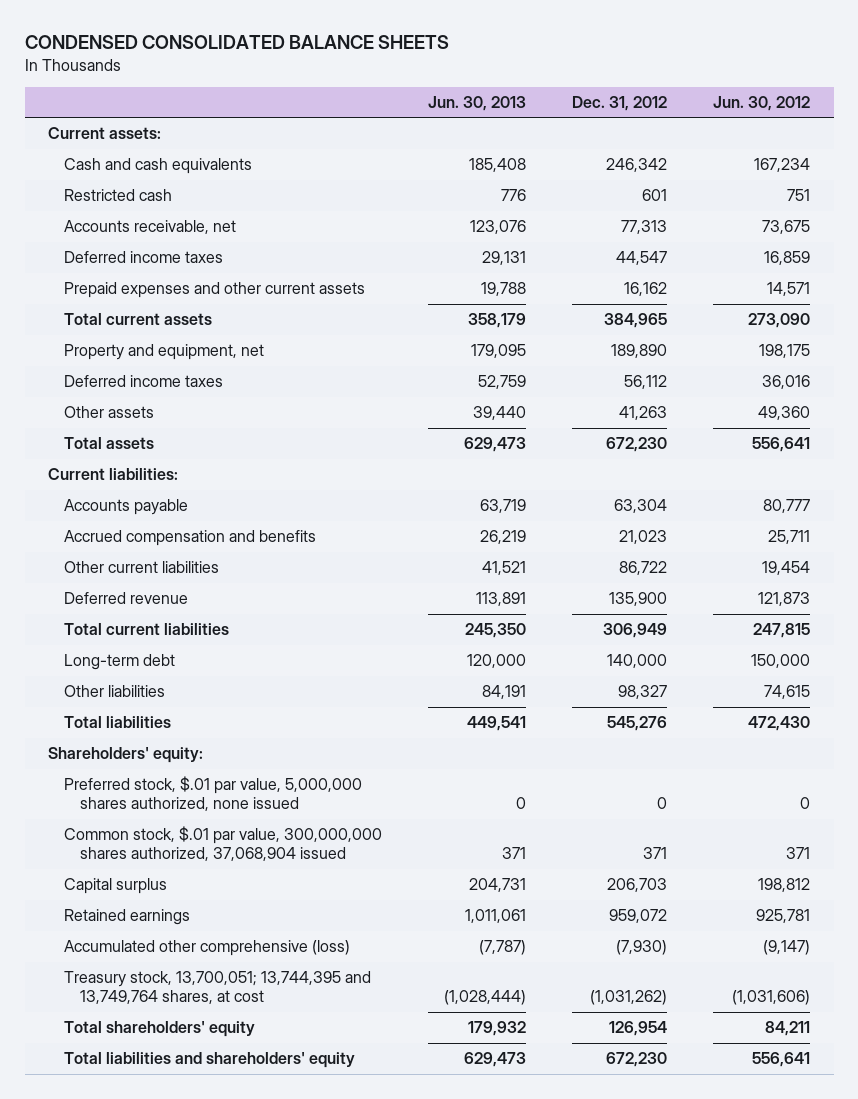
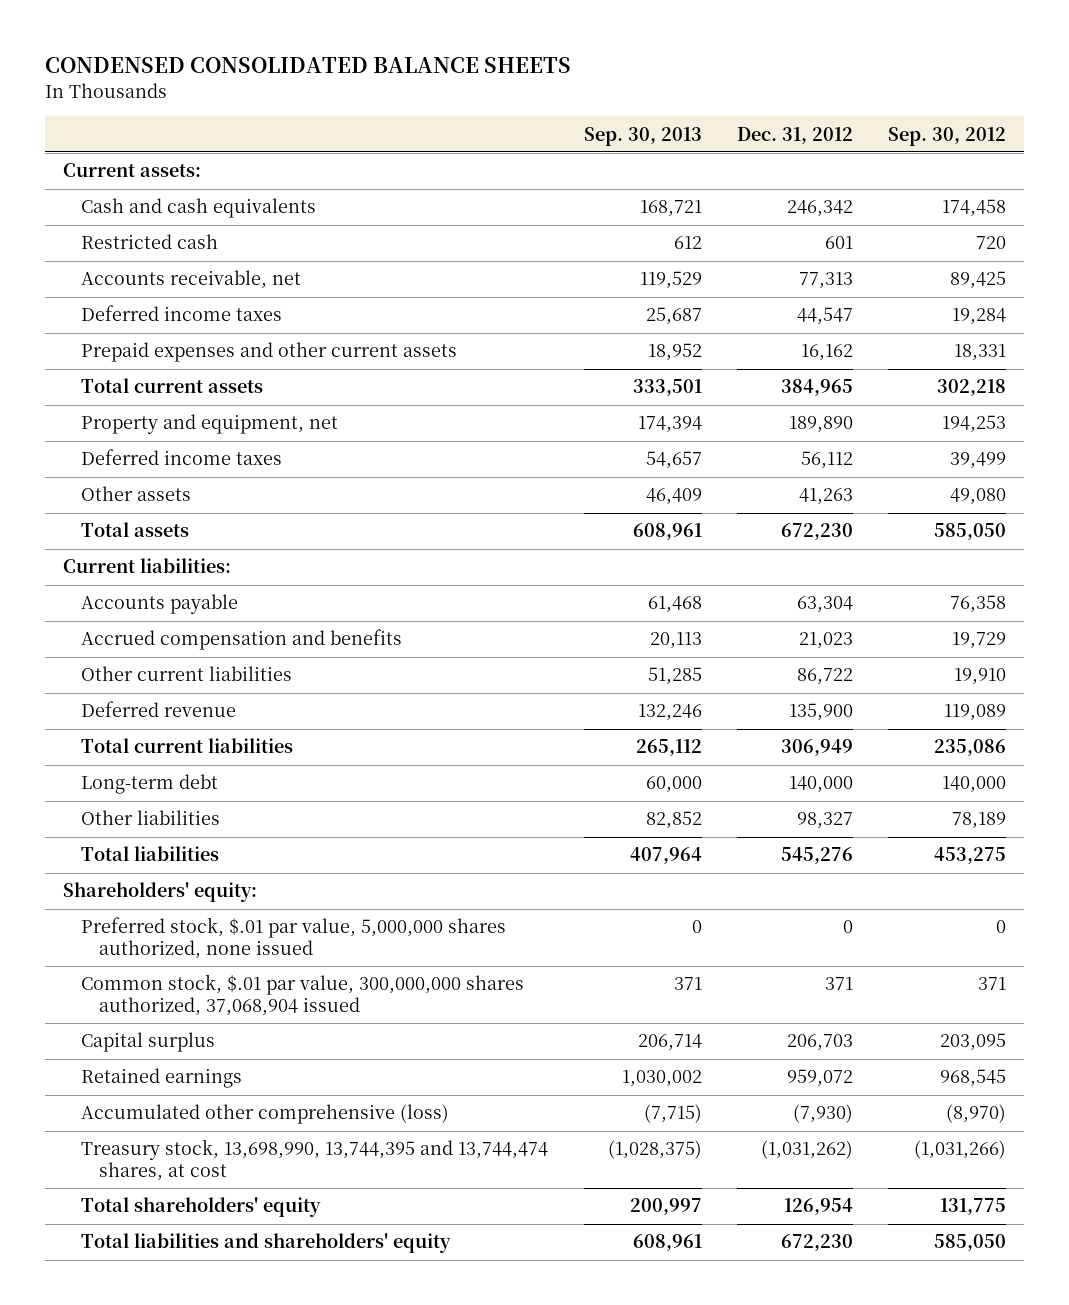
[428,95,527,111] Jun. 30, 2013 -> none
[713,95,811,111] Jun. 30, 2012 -> none
none -> [583,126,702,146] Sep. 30, 2013
none -> [888,126,1007,146] Sep. 30, 2012
[63,971,371,1005] Treasury stock, 13,700,051; 13,744,395 and 13,749,764 shares, at cost -> [81,1139,549,1181] Treasury stock, 13,698,990, 13,744,395 and 13,744,474 shares, at cost

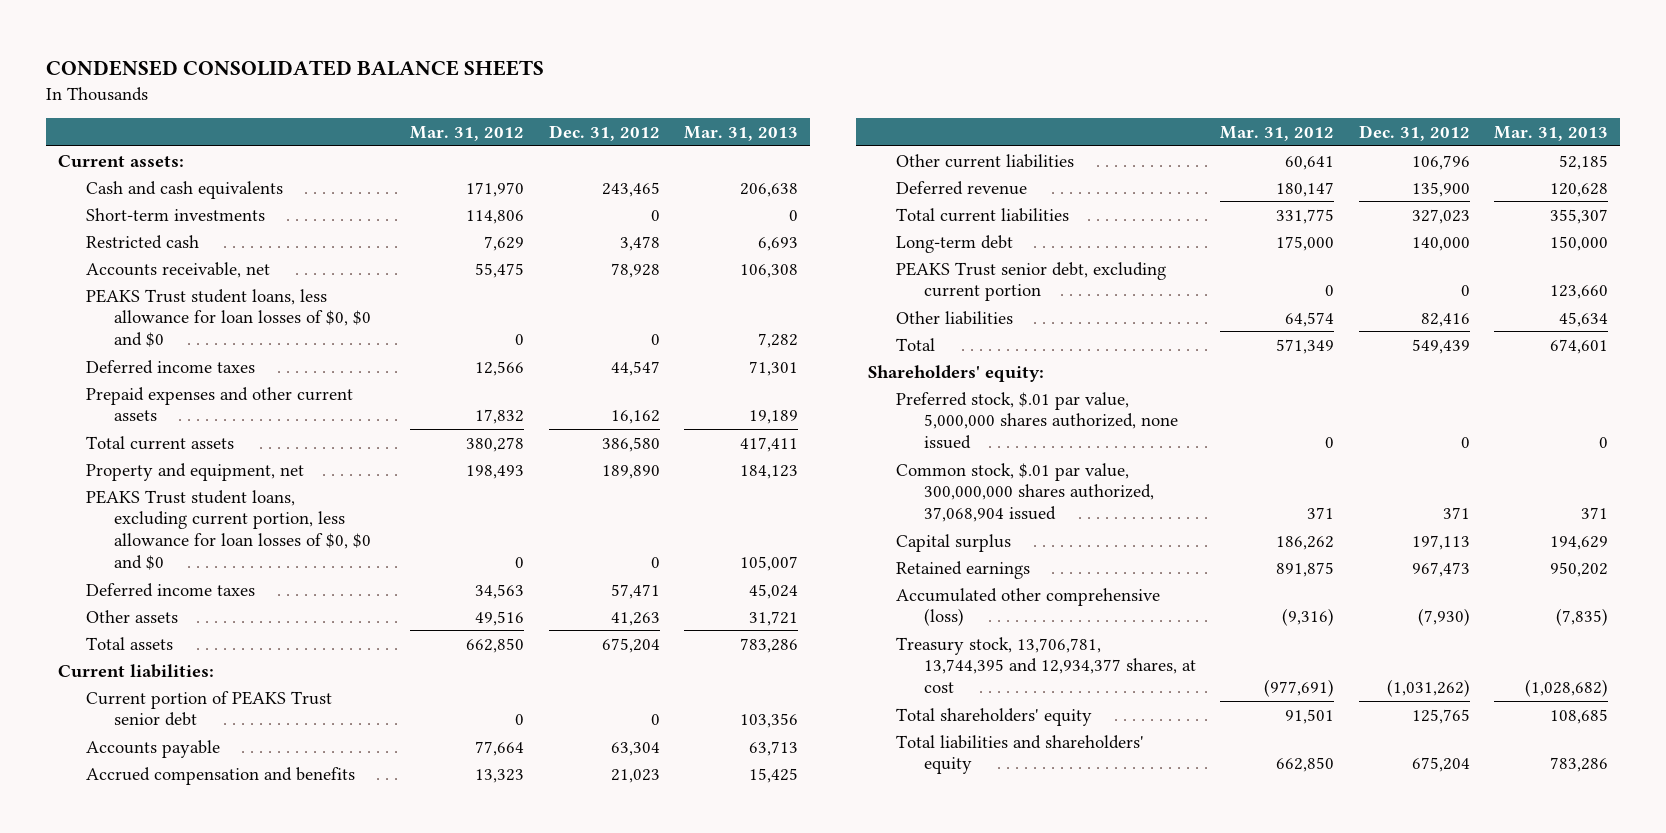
[583,126,702,146] Sep. 30, 2013 -> none
[888,126,1007,146] Sep. 30, 2012 -> none
none -> [410,126,525,142] Mar. 31, 2012
none -> [683,126,798,142] Mar. 31, 2013
[786,200,853,218] 246,342 -> [601,181,660,197] 243,465
none -> [86,207,266,221] Short-term investments
[824,236,853,250] 601 -> [619,235,660,251] 3,478
[798,272,853,290] 77,313 -> [610,262,660,278] 78,928
none -> [86,288,372,348] PEAKS Trust student loans, less allowance for loan losses of $0, $0 and $0
[780,379,853,397] 384,965 -> [601,436,660,452] 386,580
none -> [86,489,372,570] PEAKS Trust student loans, excluding current portion, less allowance for loan losses of $0, $0 and $0
[800,451,853,470] 56,112 -> [610,583,660,599] 57,471
[780,523,853,541] 672,230 -> [601,637,660,653] 675,204
none -> [86,690,333,727] Current portion of PEAKS Trust senior debt
[796,668,853,686] 86,722 -> [1411,154,1470,170] 106,796
[780,739,853,757] 306,949 -> [1411,208,1470,224] 327,023
none -> [896,261,1167,302] PEAKS Trust senior debt, excluding current portion
[796,812,853,830] 98,327 -> [1420,312,1470,327] 82,416
[81,846,220,862] Total liabilities -> [896,337,936,351] Total
[780,847,853,865] 545,276 -> [1411,338,1470,354] 549,439
[786,1034,853,1052] 206,703 -> [1411,534,1470,550] 197,113
[786,1069,853,1088] 959,072 -> [1411,561,1470,577] 967,473
[81,1139,549,1181] Treasury stock, 13,698,990, 13,744,395 and 13,744,474 shares, at cost -> [896,636,1197,694] Treasury stock, 13,706,781, 13,744,395 and 12,934,377 shares, at cost
[783,1198,853,1216] 126,954 -> [1411,708,1470,724] 125,765
[780,1234,853,1252] 672,230 -> [1411,757,1470,773] 675,204

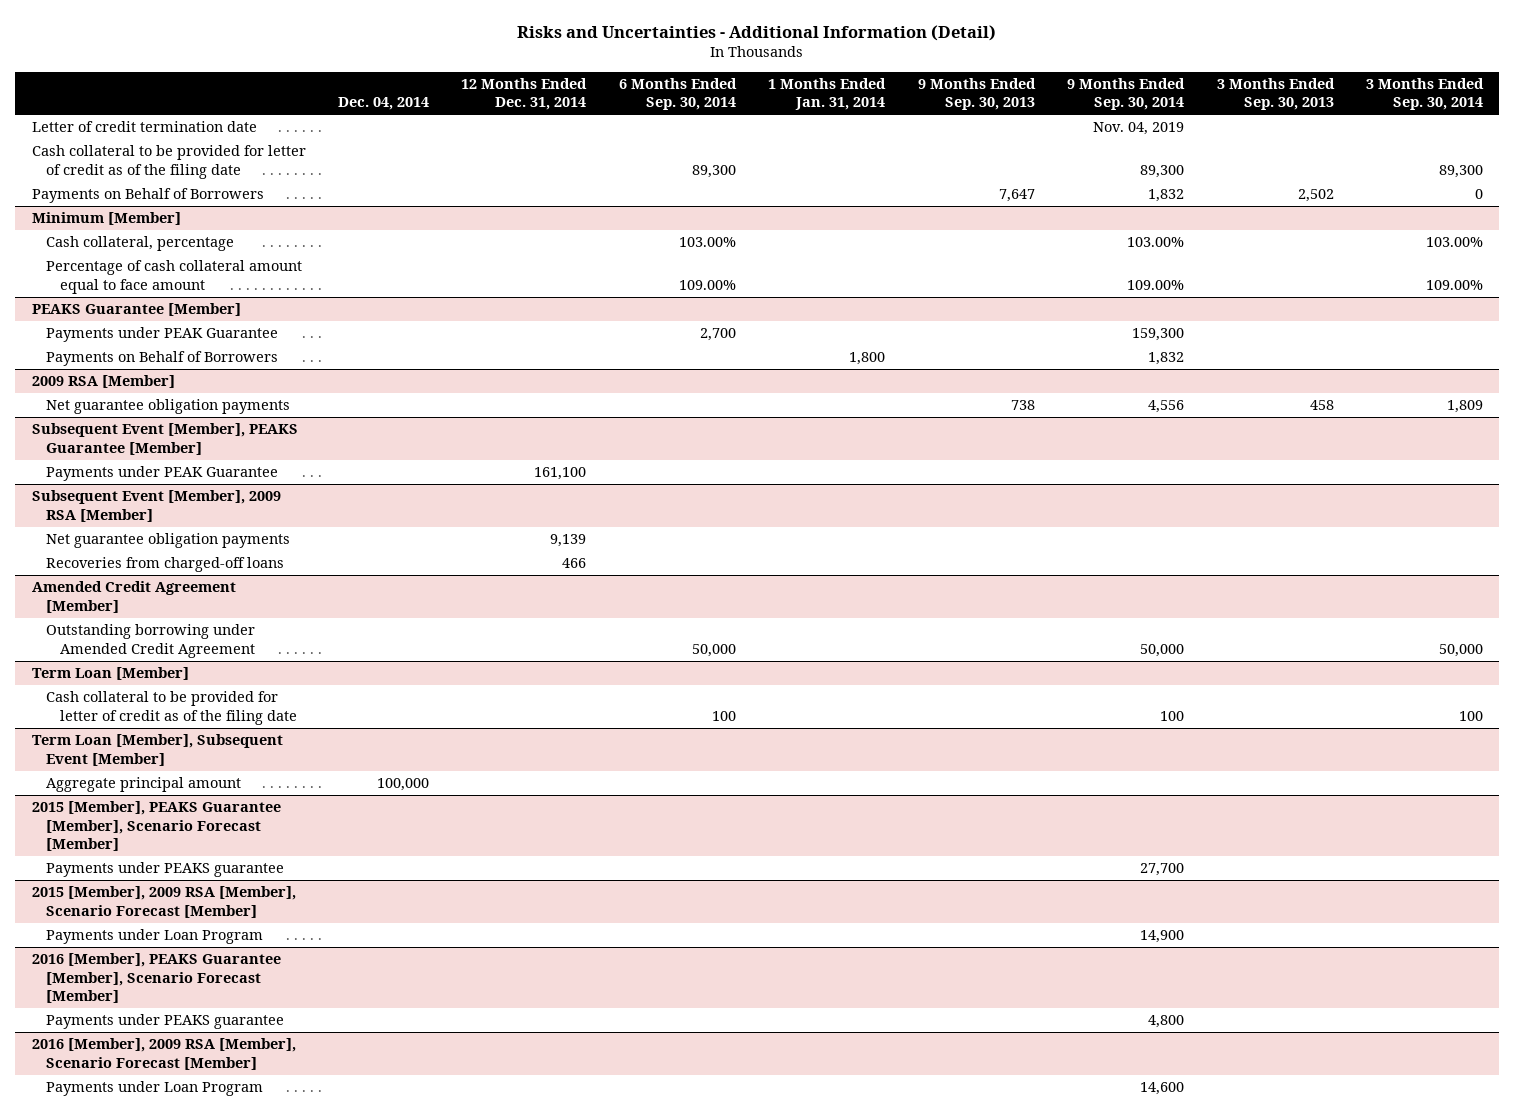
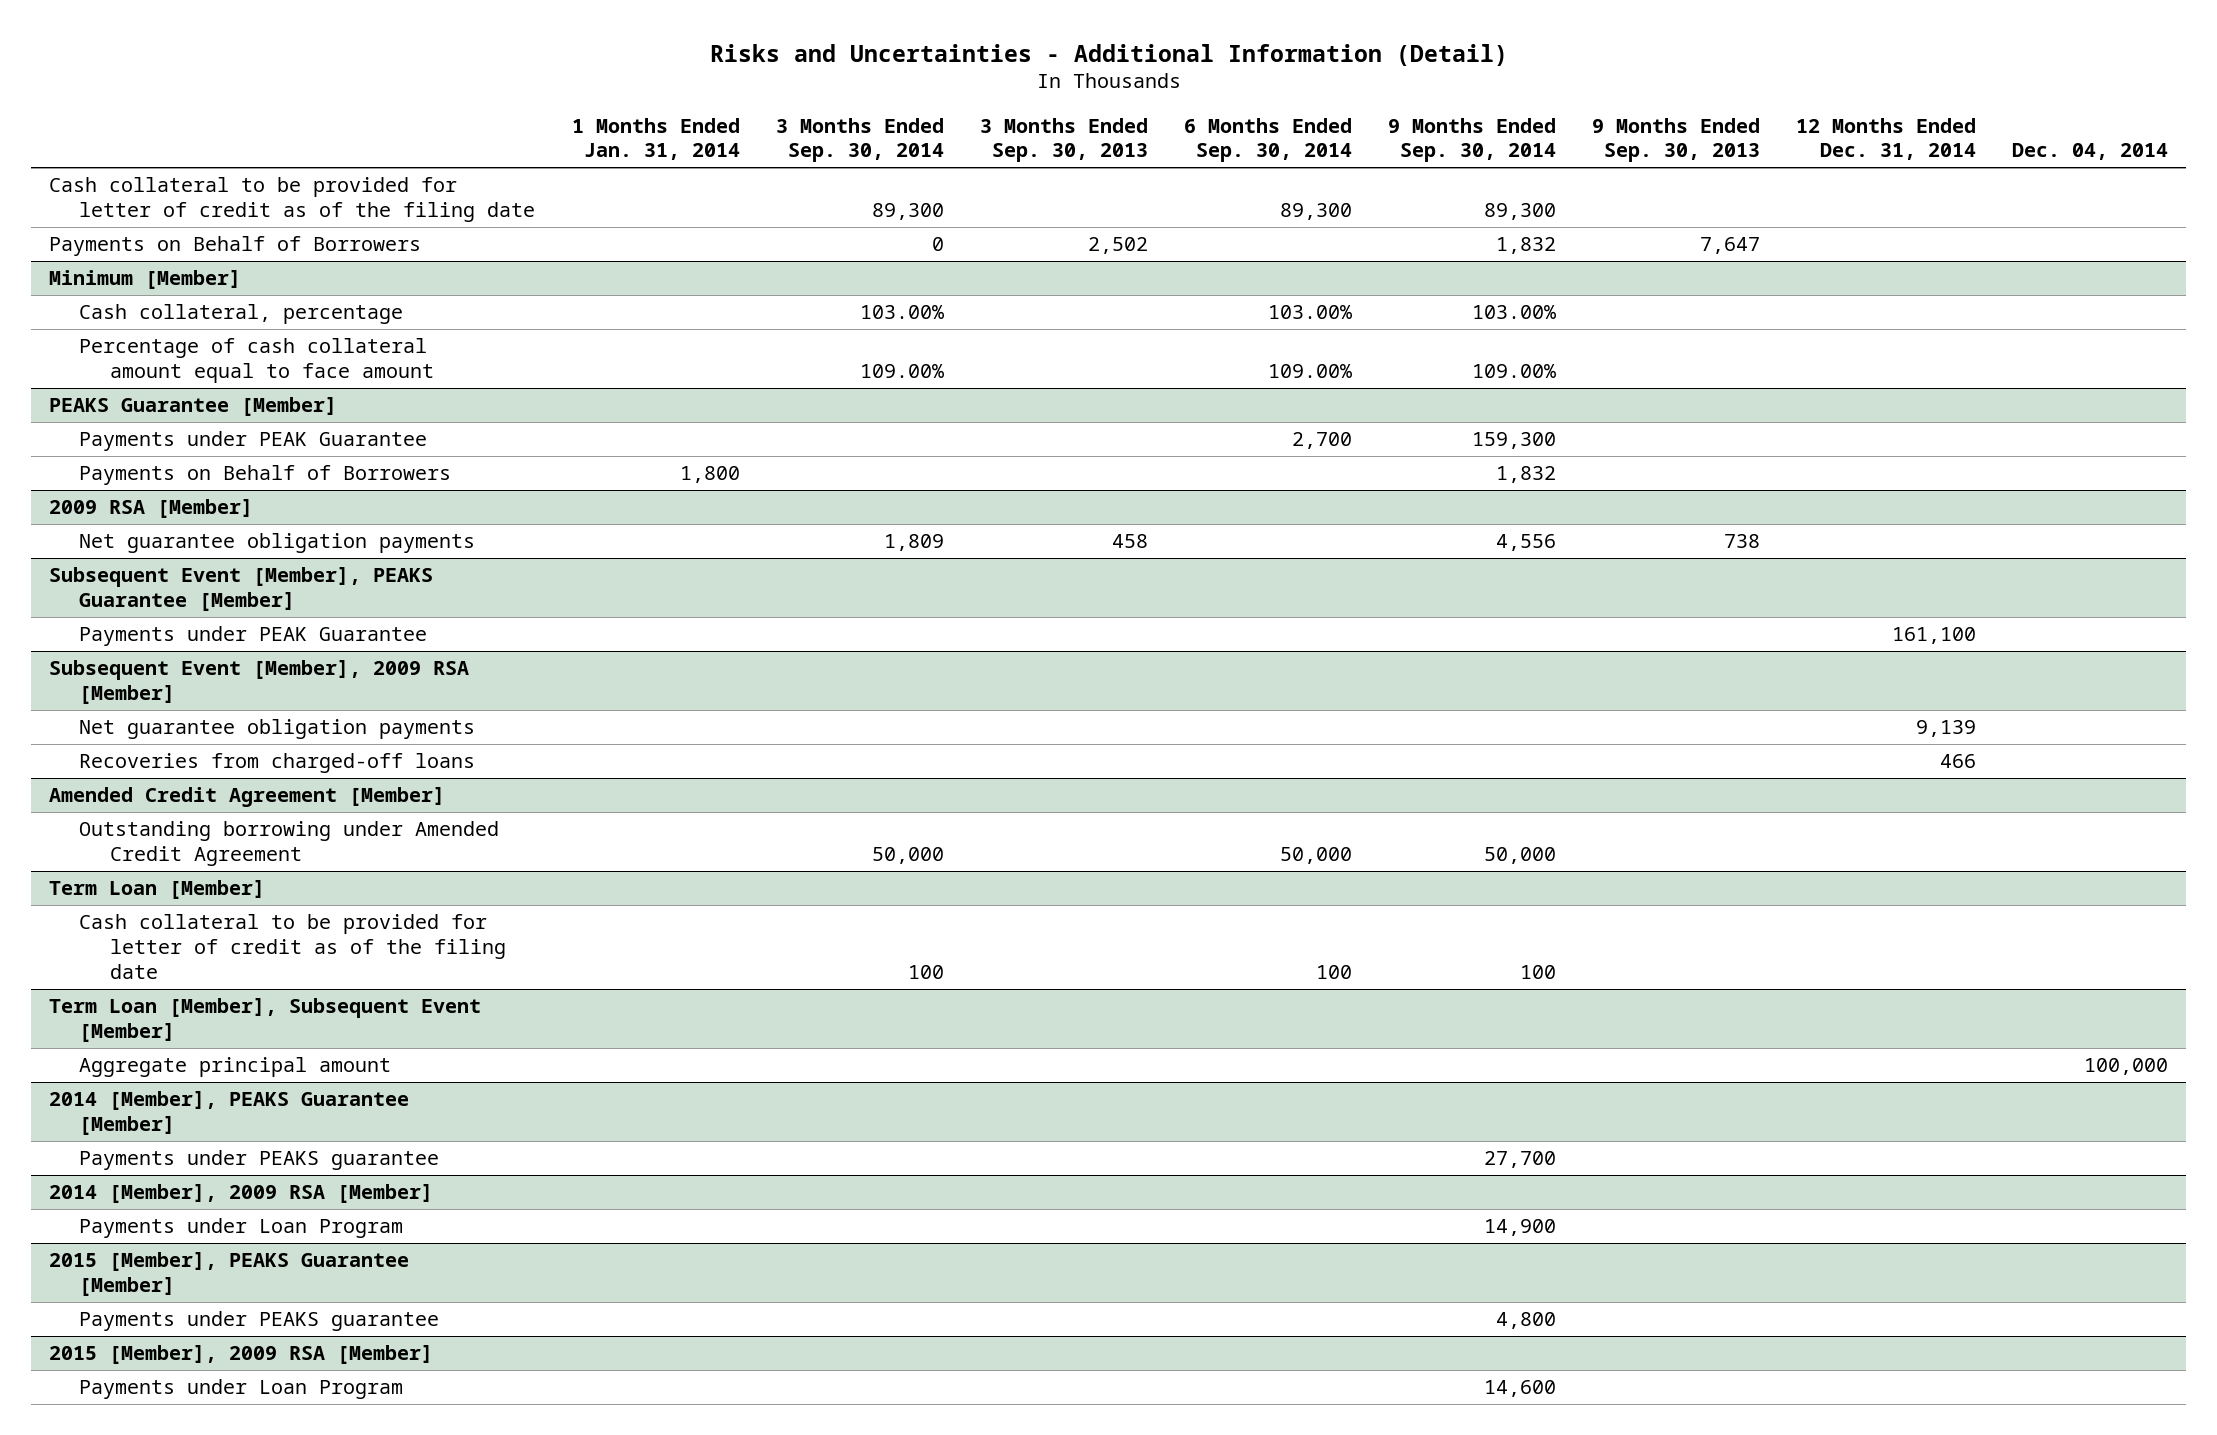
[31,121,257,133] Letter of credit termination date -> none
[31,801,281,852] 2015 [Member], PEAKS Guarantee [Member], Scenario Forecast [Member] -> none
none -> [48,1091,409,1136] 2014 [Member], PEAKS Guarantee [Member]
[31,886,296,918] 2015 [Member], 2009 RSA [Member], Scenario Forecast [Member] -> none
none -> [48,1184,433,1204] 2014 [Member], 2009 RSA [Member]
[31,953,281,1004] 2016 [Member], PEAKS Guarantee [Member], Scenario Forecast [Member] -> none
none -> [48,1252,409,1297] 2015 [Member], PEAKS Guarantee [Member]
[31,1038,296,1070] 2016 [Member], 2009 RSA [Member], Scenario Forecast [Member] -> none
none -> [48,1345,433,1365] 2015 [Member], 2009 RSA [Member]

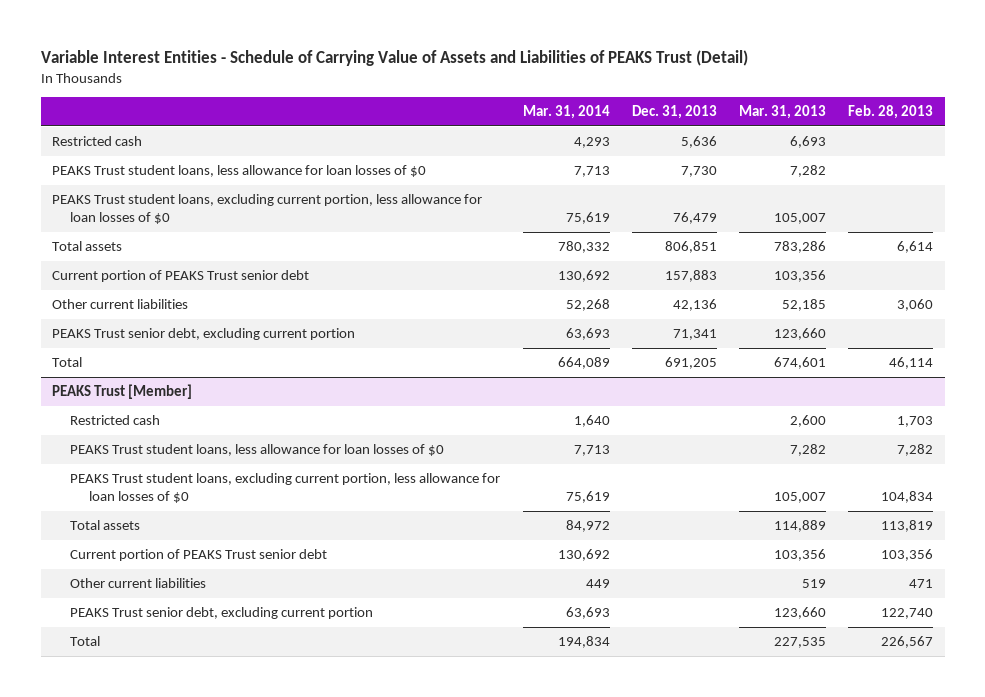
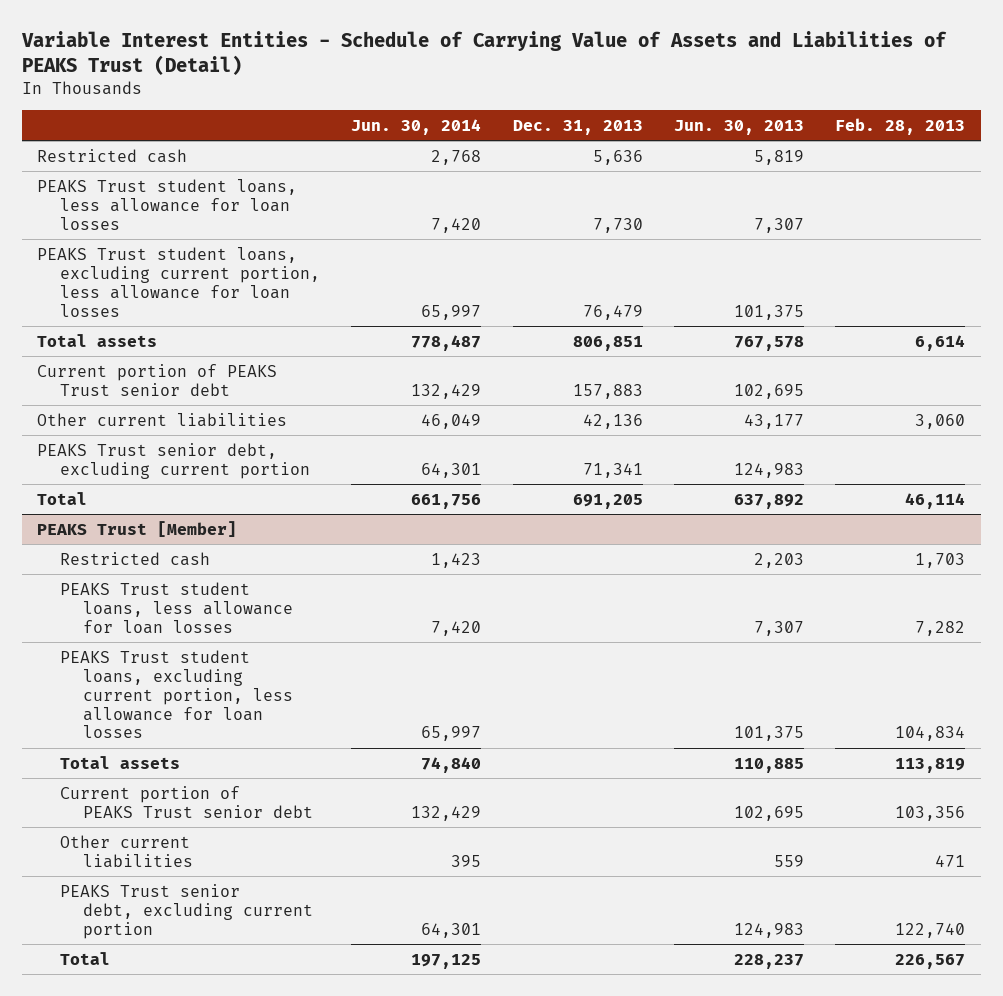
[522,105,610,120] Mar. 31, 2014 -> none
[739,105,827,120] Mar. 31, 2013 -> none
none -> [351,118,482,135] Jun. 30, 2014
none -> [674,119,805,135] Jun. 30, 2013
[51,165,426,178] PEAKS Trust student loans, less allowance for loan losses of $0 -> [37,178,298,230] PEAKS Trust student loans, less allowance for loan losses
[51,194,482,225] PEAKS Trust student loans, excluding current portion, less allowance for loan losses of $0 -> [37,246,321,317] PEAKS Trust student loans, excluding current portion, less allowance for loan losses
[70,444,445,457] PEAKS Trust student loans, less allowance for loan losses of $0 -> [60,581,293,634] PEAKS Trust student loans, less allowance for loan losses
[70,473,501,504] PEAKS Trust student loans, excluding current portion, less allowance for loan losses of $0 -> [60,649,293,739] PEAKS Trust student loans, excluding current portion, less allowance for loan losses

